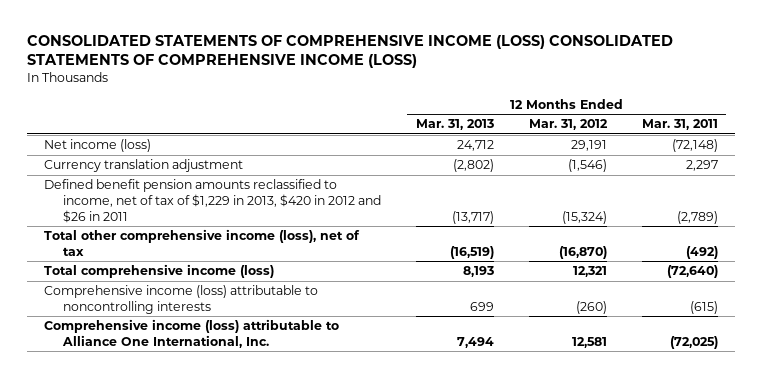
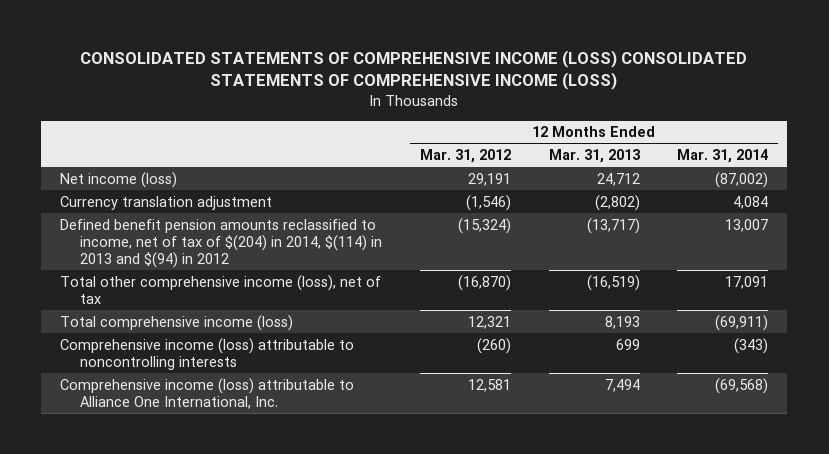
[641,119,718,131] Mar. 31, 2011 -> none
none -> [677,148,769,163] Mar. 31, 2014
[44,179,381,223] Defined benefit pension amounts reclassified to income, net of tax of $1,229 in 2013, $420 in 2012 and $26 in 2011 -> [60,218,383,269] Defined benefit pension amounts reclassified to income, net of tax of $(204) in 2014, $(114) in 2013 and $(94) in 2012

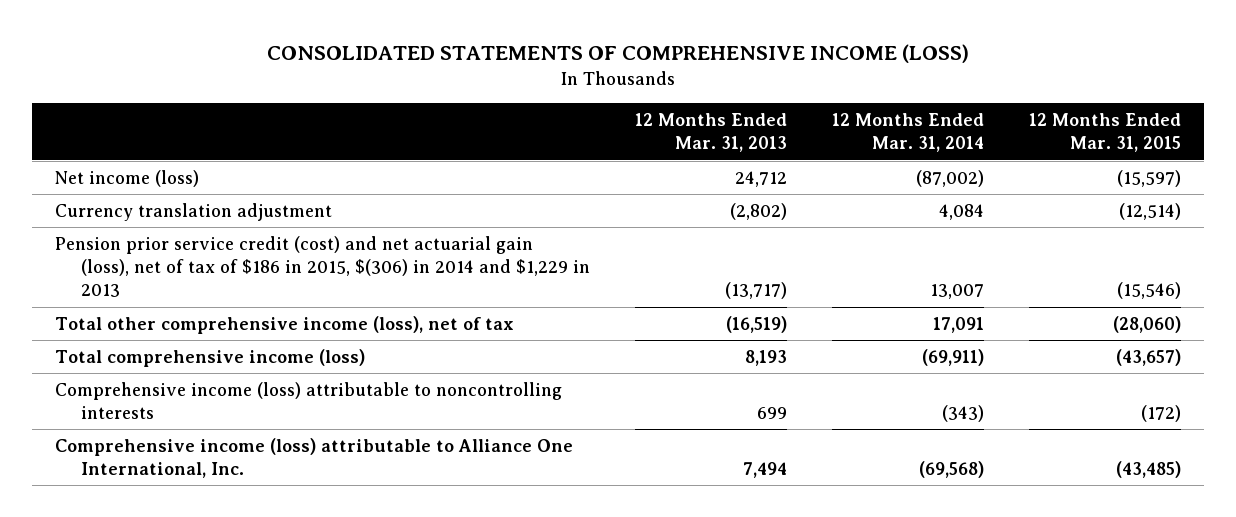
[80,49,748,91] CONSOLIDATED STATEMENTS OF COMPREHENSIVE INCOME (LOSS) CONSOLIDATED STATEMENTS OF COMPREHENSIVE INCOME (LOSS) -> [266,44,969,64] CONSOLIDATED STATEMENTS OF COMPREHENSIVE INCOME (LOSS)
[419,148,511,163] Mar. 31, 2012 -> none
none -> [1029,113,1182,153] 12 Months Ended Mar. 31, 2015
[60,218,383,269] Defined benefit pension amounts reclassified to income, net of tax of $(204) in 2014, $(114) in 2013 and $(94) in 2012 -> [54,235,591,298] Pension prior service credit (cost) and net actuarial gain (loss), net of tax of $186 in 2015, $(306) in 2014 and $1,229 in 2013

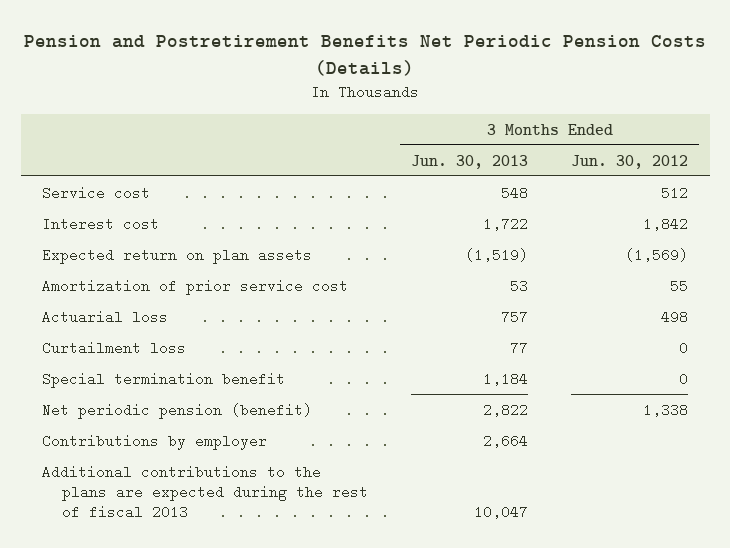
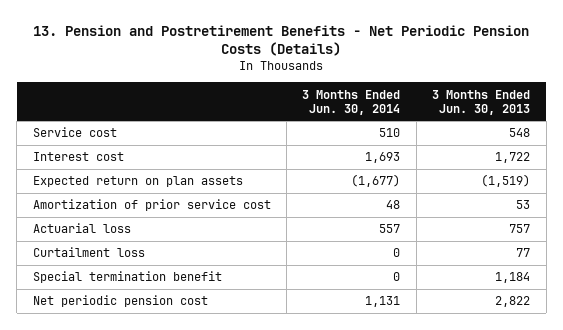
[24,35,707,76] Pension and Postretirement Benefits Net Periodic Pension Costs (Details) -> [33,24,530,57] 13. Pension and Postretirement Benefits - Net Periodic Pension Costs (Details)
[571,154,689,169] Jun. 30, 2012 -> none
none -> [302,89,401,115] 3 Months Ended Jun. 30, 2014
[42,433,268,450] Contributions by employer -> none
[42,464,369,519] Additional contributions to the plans are expected during the rest of fiscal 2013 -> none
[42,402,313,419] Net periodic pension (benefit) -> [32,295,208,308] Net periodic pension cost

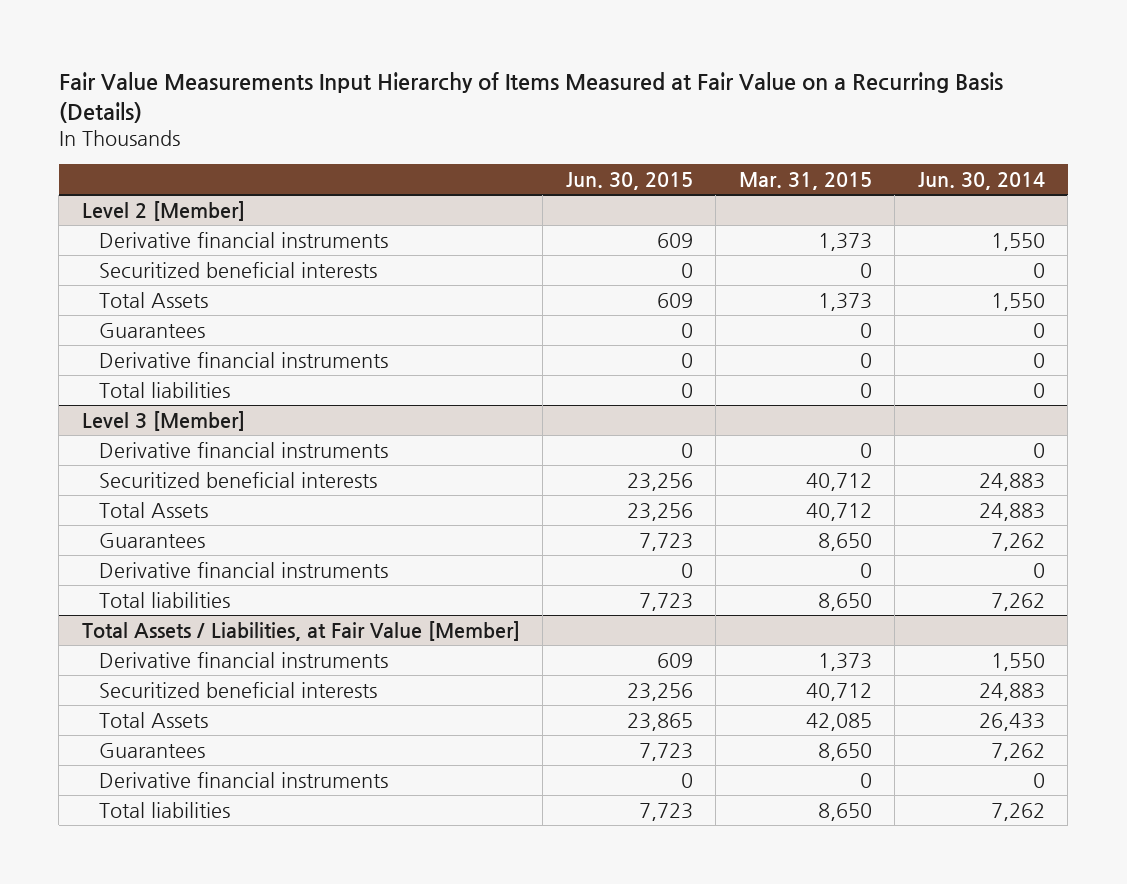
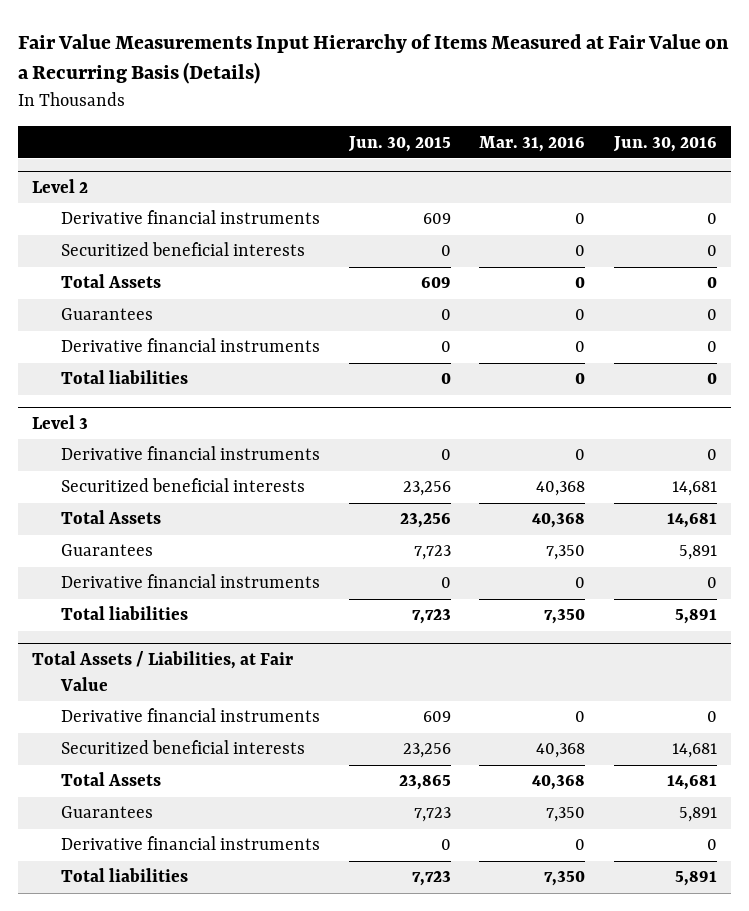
[738,172,872,191] Mar. 31, 2015 -> none
[917,172,1045,191] Jun. 30, 2014 -> none
none -> [479,135,586,152] Mar. 31, 2016
none -> [613,135,718,152] Jun. 30, 2016
[81,200,245,221] Level 2 [Member] -> [32,179,89,194] Level 2
[81,410,245,431] Level 3 [Member] -> [32,415,89,430] Level 3
[81,620,520,641] Total Assets / Liabilities, at Fair Value [Member] -> [32,651,294,691] Total Assets / Liabilities, at Fair Value

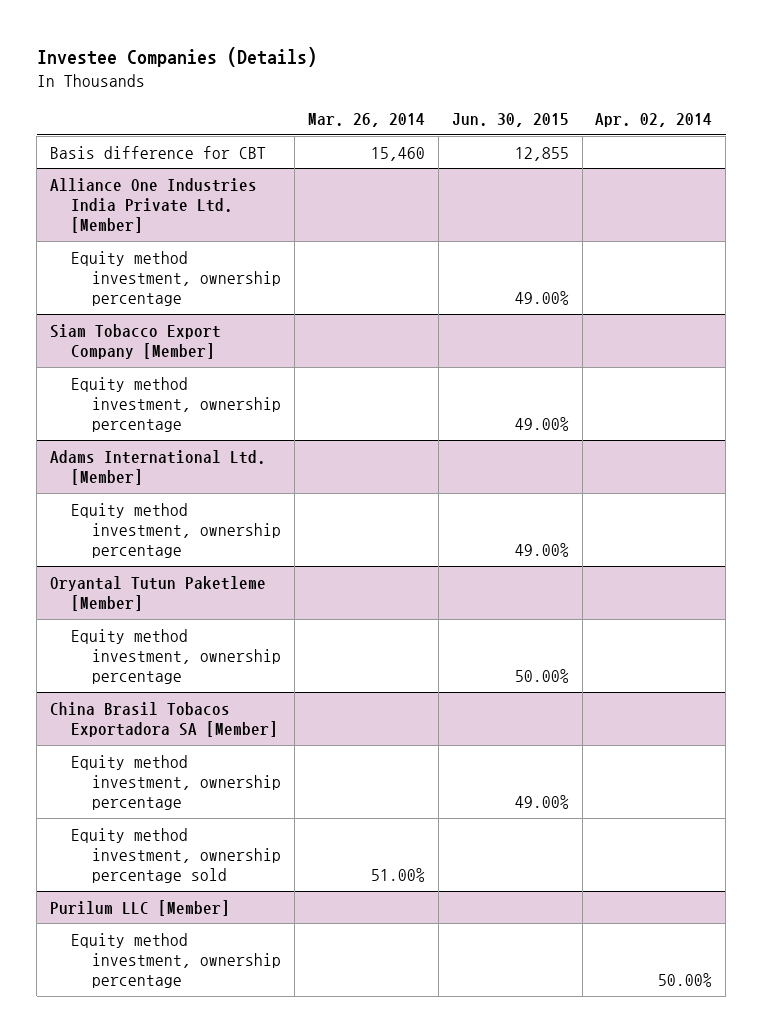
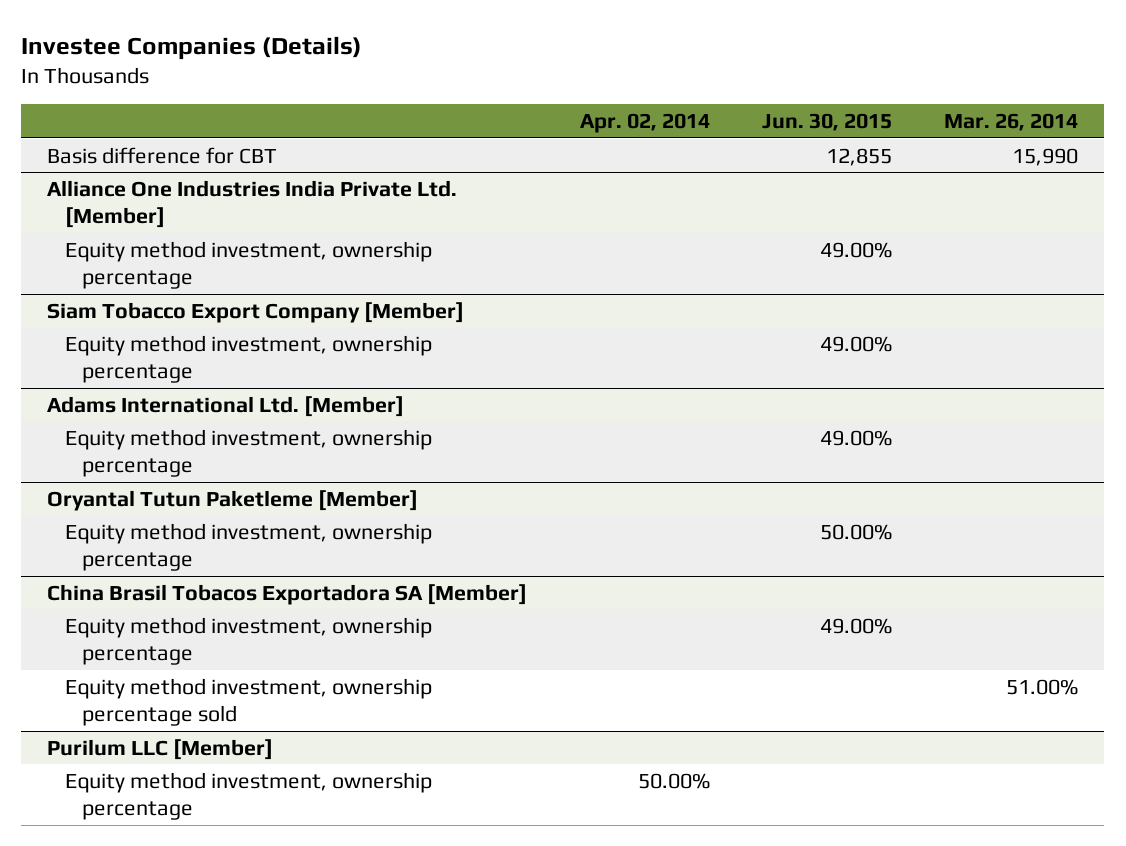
[370,146,425,161] 15,460 -> [1012,147,1079,166] 15,990

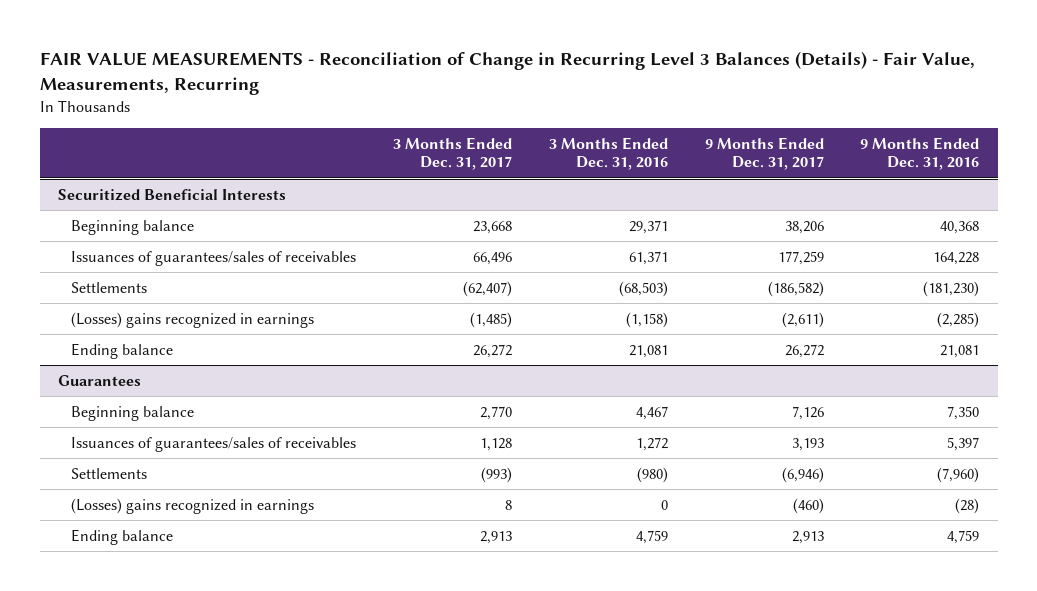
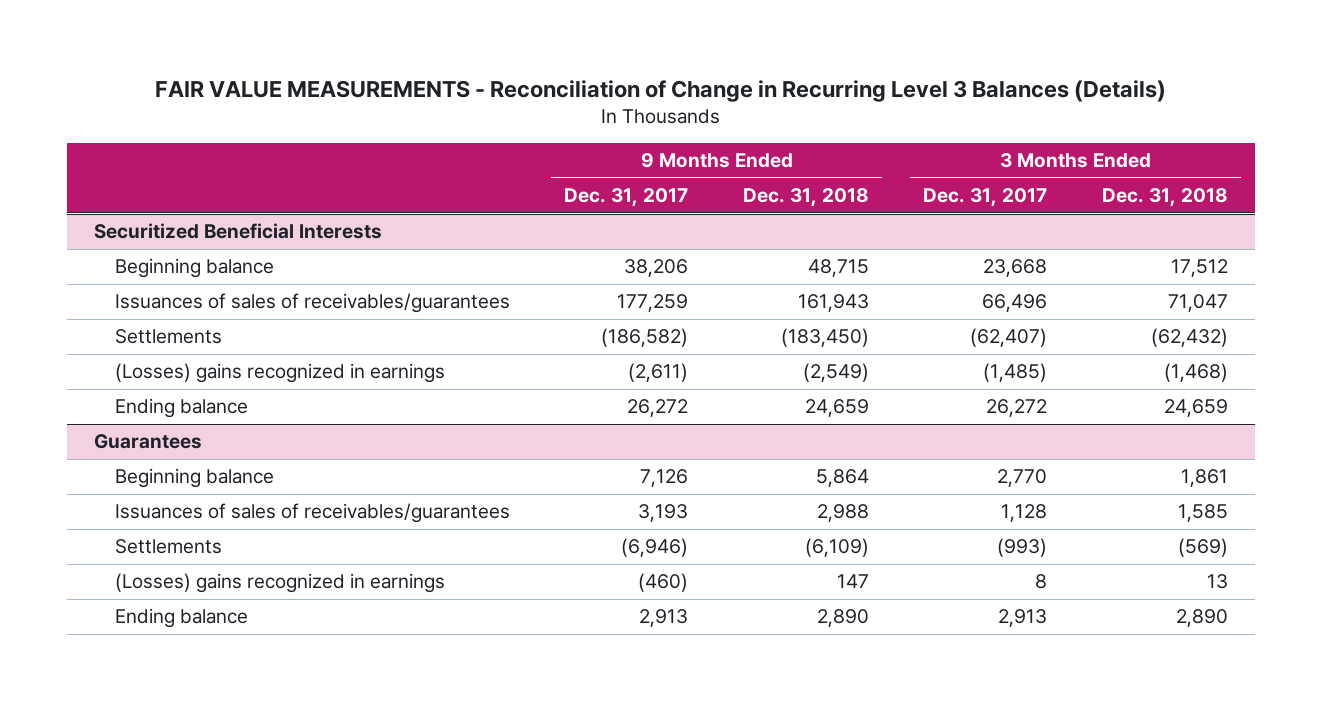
[39,50,975,95] FAIR VALUE MEASUREMENTS - Reconciliation of Change in Recurring Level 3 Balances (Details) - Fair Value, Measurements, Recurring -> [154,79,1166,102] FAIR VALUE MEASUREMENTS - Reconciliation of Change in Recurring Level 3 Balances (Details)
[548,136,668,171] 3 Months Ended Dec. 31, 2016 -> none
[860,136,980,171] 9 Months Ended Dec. 31, 2016 -> none
none -> [742,188,869,208] Dec. 31, 2018
none -> [1101,188,1228,208] Dec. 31, 2018
[71,250,357,266] Issuances of guarantees/sales of receivables -> [114,293,510,314] Issuances of sales of receivables/guarantees
[71,436,357,452] Issuances of guarantees/sales of receivables -> [114,503,510,524] Issuances of sales of receivables/guarantees

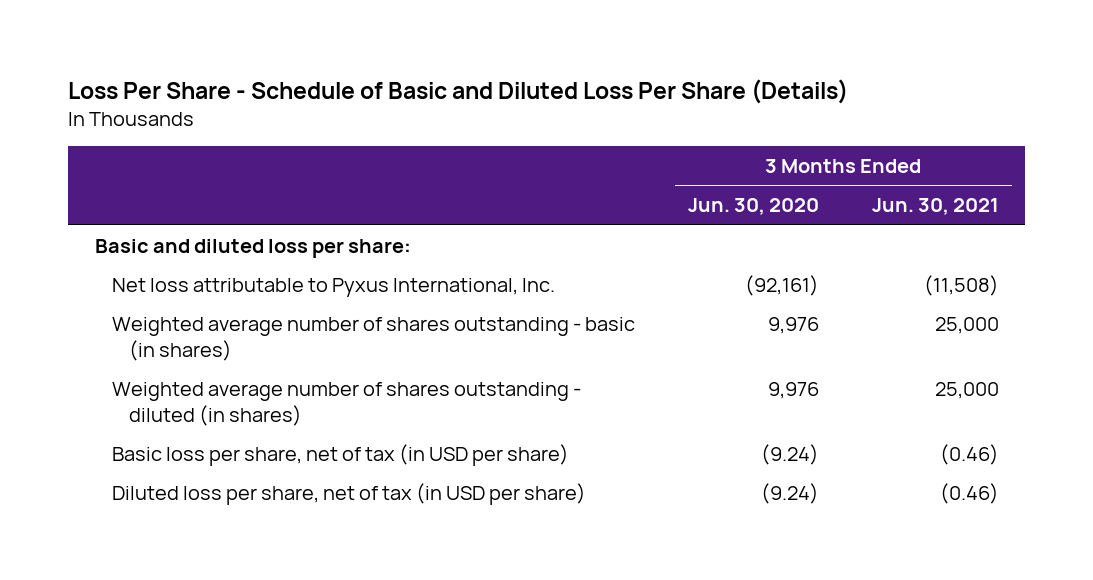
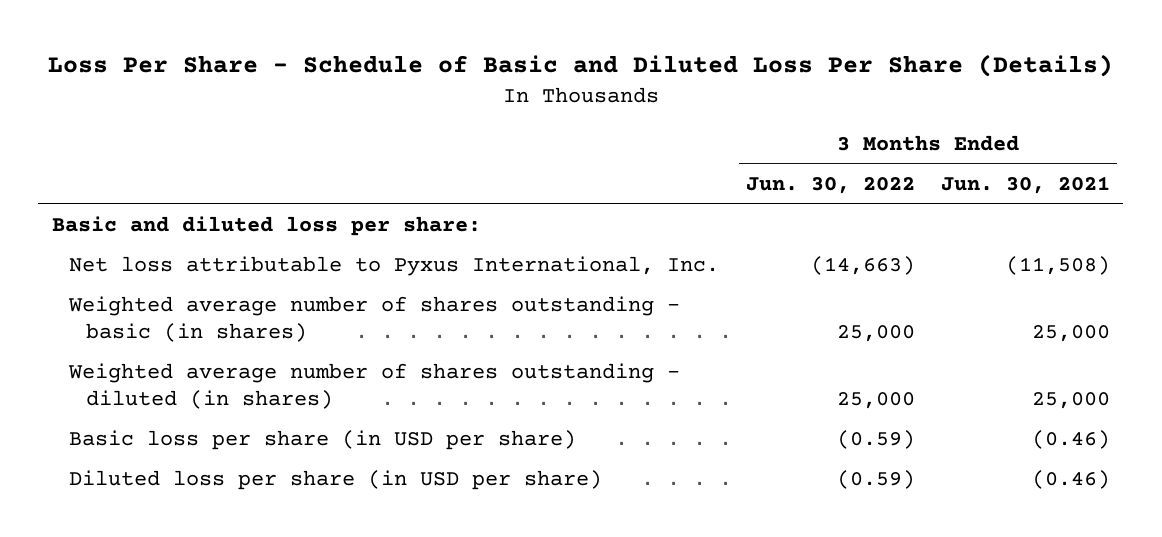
[687,198,819,216] Jun. 30, 2020 -> none
none -> [745,177,915,195] Jun. 30, 2022
[111,443,569,466] Basic loss per share, net of tax (in USD per share) -> [68,430,576,451] Basic loss per share (in USD per share)
[111,482,586,505] Diluted loss per share, net of tax (in USD per share) -> [68,470,602,491] Diluted loss per share (in USD per share)

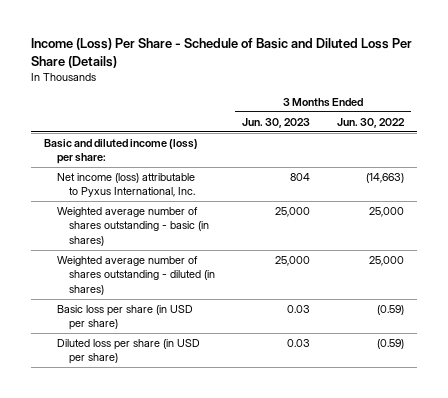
[47,54,1113,78] Loss Per Share - Schedule of Basic and Diluted Loss Per Share (Details) -> [30,38,412,68] Income (Loss) Per Share - Schedule of Basic and Diluted Loss Per Share (Details)
[941,176,1111,195] Jun. 30, 2021 -> none
none -> [242,118,311,129] Jun. 30, 2023
[51,216,481,237] Basic and diluted loss per share: -> [44,139,199,165] Basic and diluted income (loss) per share:
[68,256,719,277] Net loss attributable to Pyxus International, Inc. -> [56,173,196,198] Net income (loss) attributable to Pyxus International, Inc.

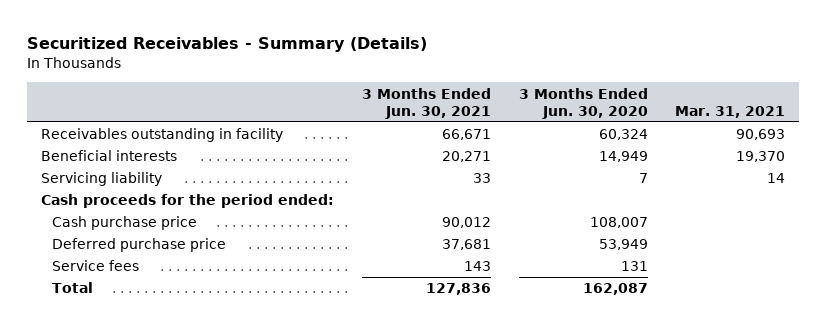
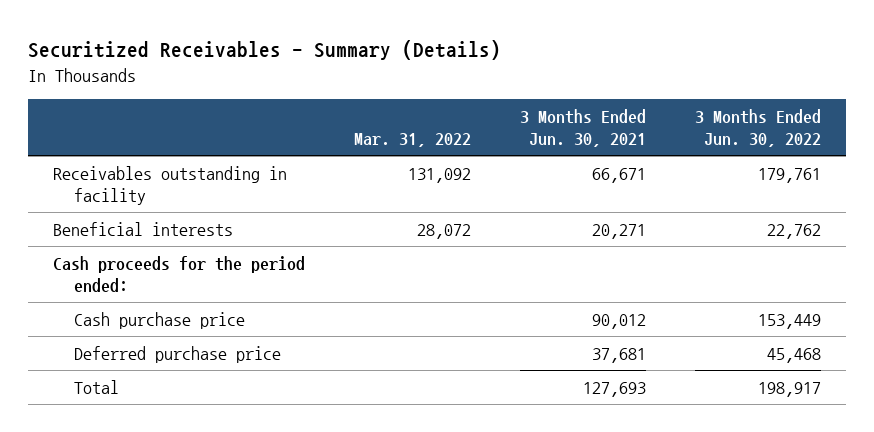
[518,87,648,119] 3 Months Ended Jun. 30, 2020 -> none
[675,105,786,118] Mar. 31, 2021 -> none
none -> [353,133,471,148] Mar. 31, 2022
none -> [695,109,822,148] 3 Months Ended Jun. 30, 2022
[41,172,163,187] Servicing liability -> none
[52,260,140,272] Service fees -> none
[425,283,491,296] 127,836 -> [583,381,647,397] 127,693

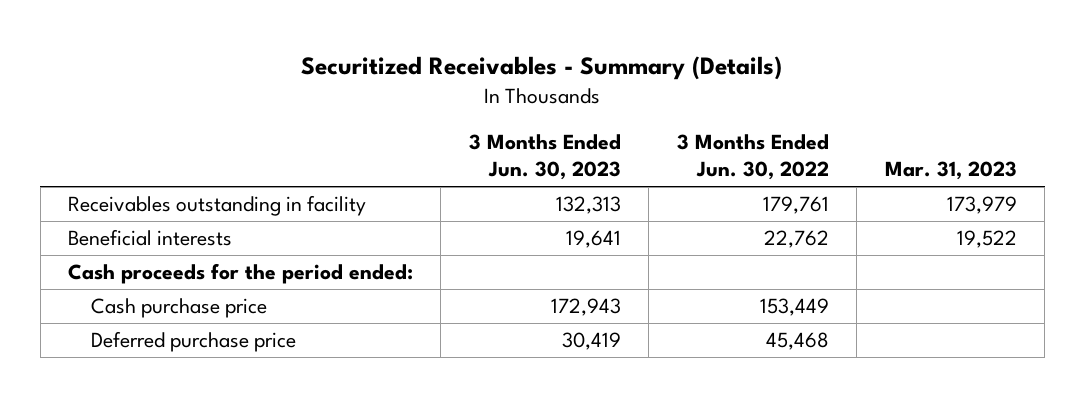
[353,133,471,148] Mar. 31, 2022 -> none
[520,109,647,148] 3 Months Ended Jun. 30, 2021 -> none
none -> [468,134,621,181] 3 Months Ended Jun. 30, 2023
none -> [884,161,1017,181] Mar. 31, 2023
[74,379,120,394] Total -> none

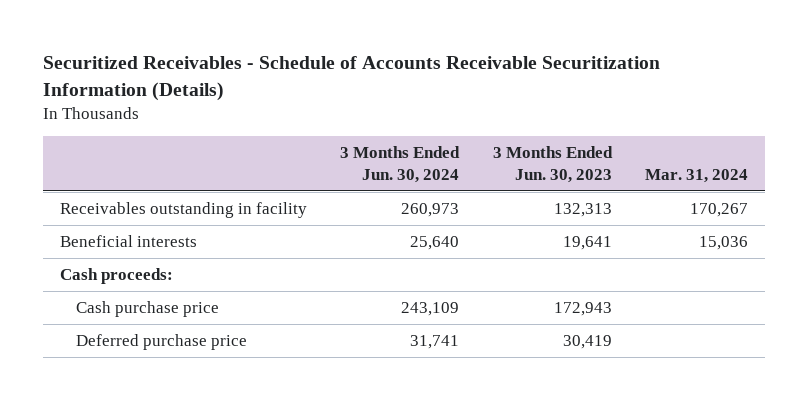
[301,55,783,80] Securitized Receivables - Summary (Details) -> [42,56,660,101] Securitized Receivables - Schedule of Accounts Receivable Securitization Information (Details)
[676,134,829,181] 3 Months Ended Jun. 30, 2022 -> none
[884,161,1017,181] Mar. 31, 2023 -> none
none -> [340,145,461,183] 3 Months Ended Jun. 30, 2024
none -> [645,168,749,183] Mar. 31, 2024
[68,263,414,285] Cash proceeds for the period ended: -> [59,268,173,285] Cash proceeds:

